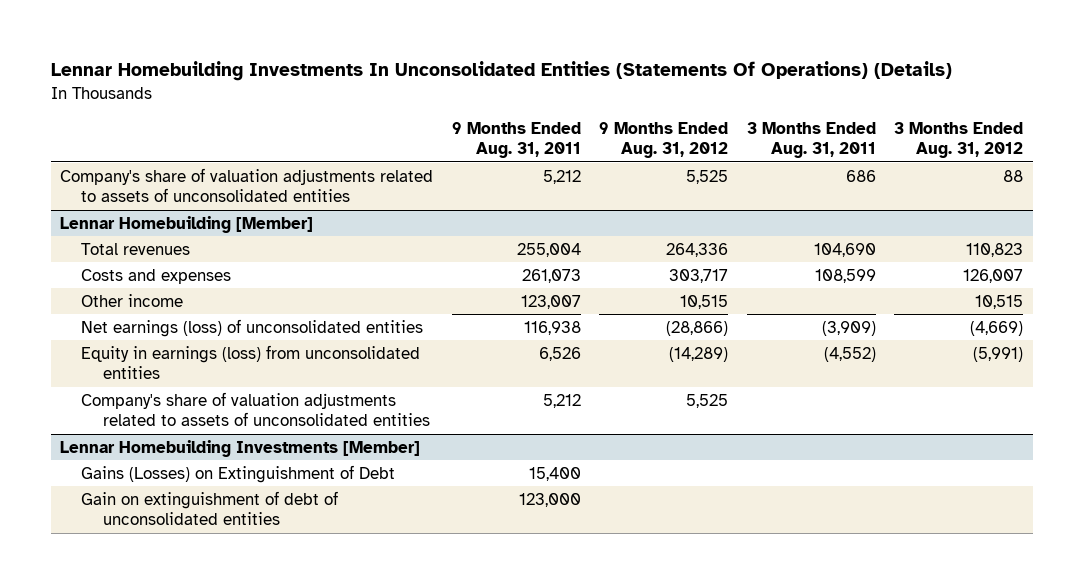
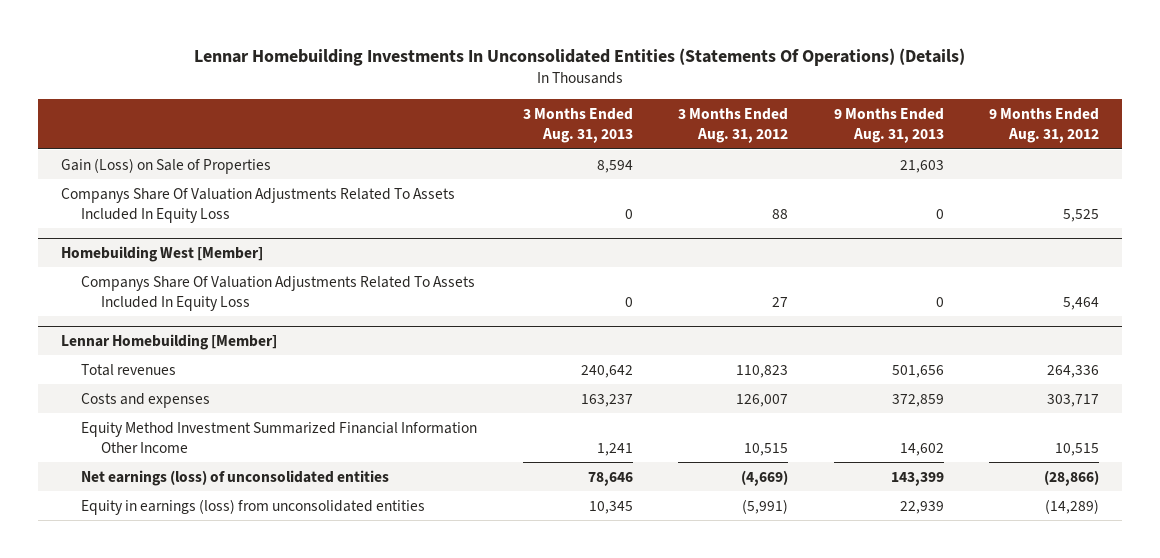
[451,121,581,159] 9 Months Ended Aug. 31, 2011 -> none
[746,121,876,159] 3 Months Ended Aug. 31, 2011 -> none
none -> [522,107,633,144] 3 Months Ended Aug. 31, 2013
none -> [833,107,944,144] 9 Months Ended Aug. 31, 2013
none -> [60,157,271,174] Gain (Loss) on Sale of Properties
[60,167,434,203] Company's share of valuation adjustments related to assets of unconsolidated entities -> [60,187,455,224] Companys Share Of Valuation Adjustments Related To Assets Included In Equity Loss
none -> [60,245,263,262] Homebuilding West [Member]
none -> [80,275,475,312] Companys Share Of Valuation Adjustments Related To Assets Included In Equity Loss
[81,293,184,307] Other income -> [80,421,477,454] Equity Method Investment Summarized Financial Information Other Income
[81,391,430,427] Company's share of valuation adjustments related to assets of unconsolidated entities -> none
[60,439,421,457] Lennar Homebuilding Investments [Member] -> none
[81,464,396,483] Gains (Losses) on Extinguishment of Debt -> none
[81,490,339,526] Gain on extinguishment of debt of unconsolidated entities -> none

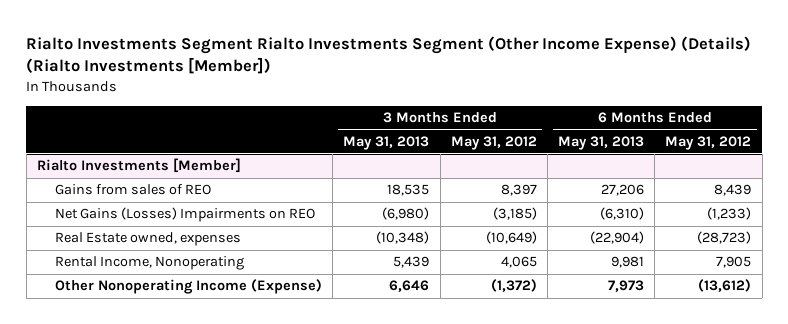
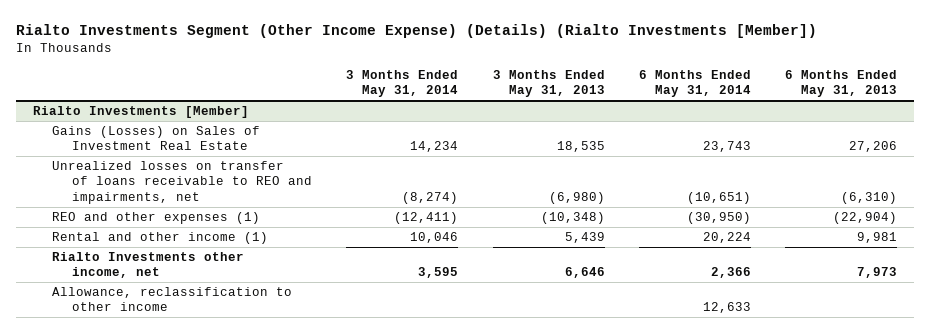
[26,35,752,75] Rialto Investments Segment Rialto Investments Segment (Other Income Expense) (Details) (Rialto Investments [Member]) -> [15,24,817,39] Rialto Investments Segment (Other Income Expense) (Details) (Rialto Investments [Member])
[450,135,537,150] May 31, 2012 -> none
[665,135,752,150] May 31, 2012 -> none
none -> [346,69,459,98] 3 Months Ended May 31, 2014
none -> [638,69,751,98] 6 Months Ended May 31, 2014
[55,184,212,196] Gains from sales of REO -> [52,126,261,151] Gains (Losses) on Sales of Investment Real Estate
[55,207,316,223] Net Gains (Losses) Impairments on REO -> [52,161,313,204] Unrealized losses on transfer of loans receivable to REO and impairments, net
[55,232,242,247] Real Estate owned, expenses -> [52,212,261,225] REO and other expenses (1)
[55,256,245,271] Rental Income, Nonoperating -> [52,232,269,245] Rental and other income (1)
[55,279,323,295] Other Nonoperating Income (Expense) -> [52,252,245,279] Rialto Investments other income, net
none -> [52,287,293,312] Allowance, reclassification to other income

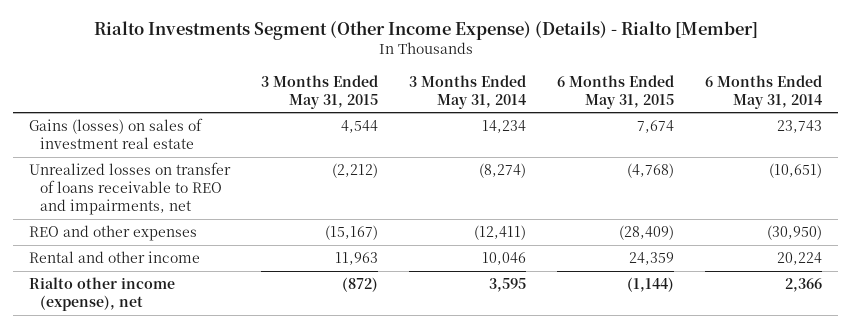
[15,24,817,39] Rialto Investments Segment (Other Income Expense) (Details) (Rialto Investments [Member]) -> [93,21,758,41] Rialto Investments Segment (Other Income Expense) (Details) - Rialto [Member]
[492,69,605,98] 3 Months Ended May 31, 2013 -> none
[784,69,897,98] 6 Months Ended May 31, 2013 -> none
none -> [260,74,378,109] 3 Months Ended May 31, 2015
none -> [557,74,675,109] 6 Months Ended May 31, 2015
[32,106,249,119] Rialto Investments [Member] -> none
[52,126,261,151] Gains (Losses) on Sales of Investment Real Estate -> [28,118,203,150] Gains (losses) on sales of investment real estate
[52,287,293,312] Allowance, reclassification to other income -> none
[52,212,261,225] REO and other expenses (1) -> [28,225,197,242] REO and other expenses
[52,232,269,245] Rental and other income (1) -> [28,251,200,264] Rental and other income
[52,252,245,279] Rialto Investments other income, net -> [28,277,175,312] Rialto other income (expense), net

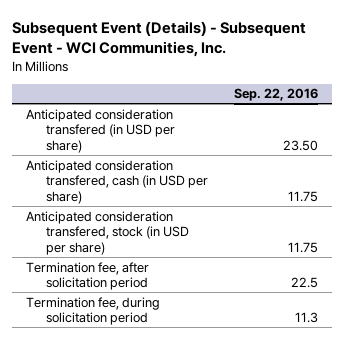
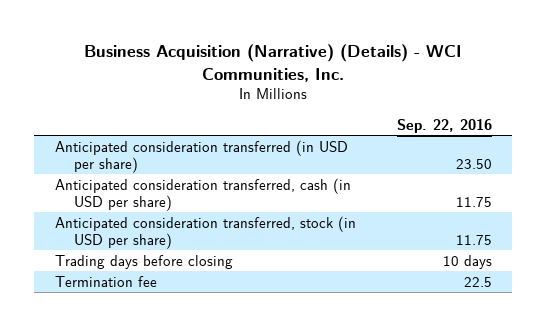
[12,20,307,57] Subsequent Event (Details) - Subsequent Event - WCI Communities, Inc. -> [84,44,463,82] Business Acquisition (Narrative) (Details) - WCI Communities, Inc.
[25,296,160,326] Termination fee, during solicitation period -> none
[25,108,175,153] Anticipated consideration transfered (in USD per share) -> [54,139,348,173] Anticipated consideration transferred (in USD per share)
[25,159,208,204] Anticipated consideration transfered, cash (in USD per share) -> [54,177,351,211] Anticipated consideration transferred, cash (in USD per share)
[25,210,189,255] Anticipated consideration transfered, stock (in USD per share) -> [54,215,356,249] Anticipated consideration transferred, stock (in USD per share)
none -> [54,254,233,269] Trading days before closing
[25,261,149,291] Termination fee, after solicitation period -> [54,275,157,287] Termination fee

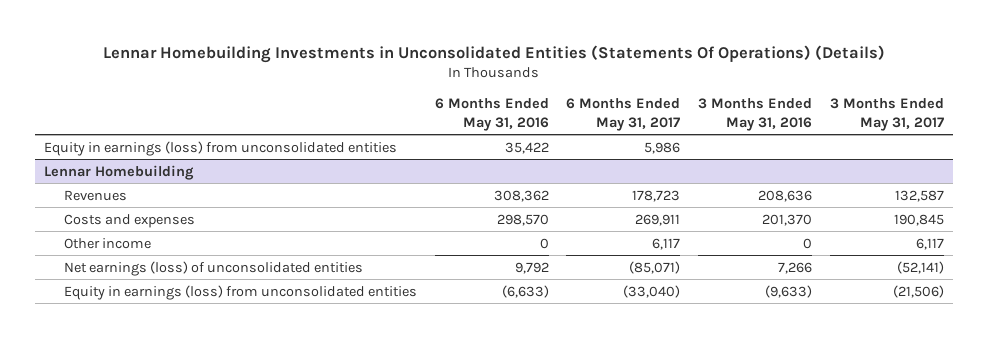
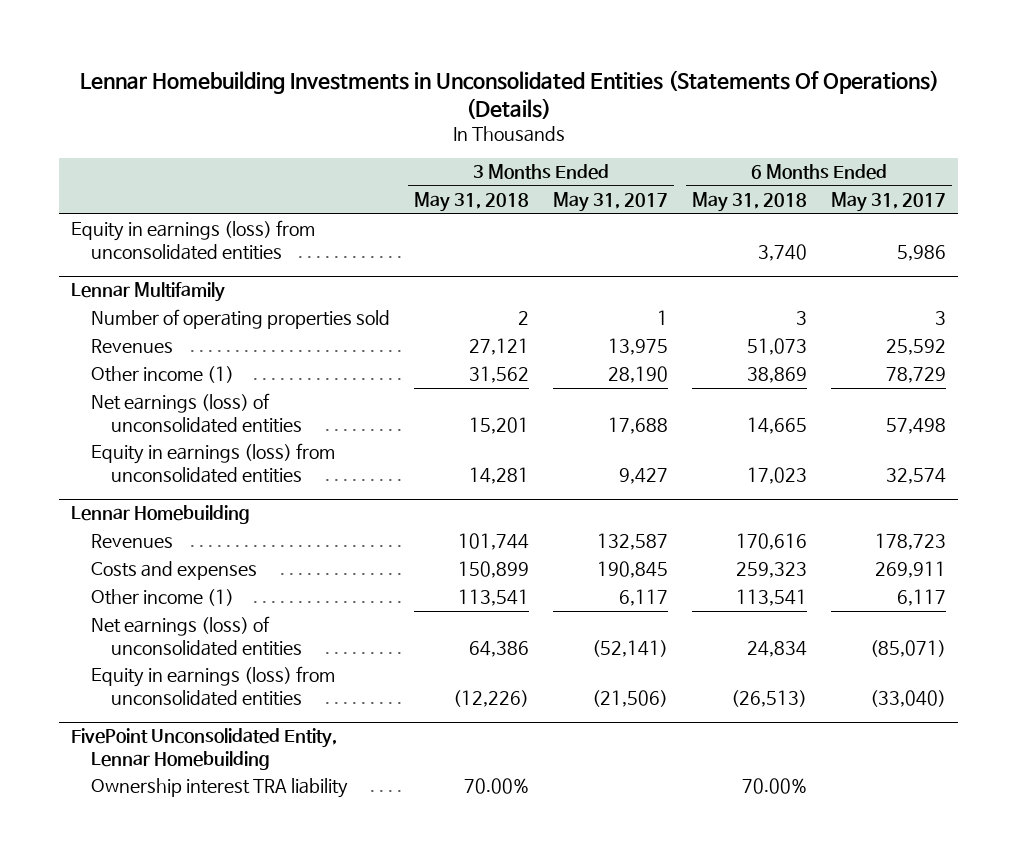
[434,98,549,131] 6 Months Ended May 31, 2016 -> none
[698,98,813,131] 3 Months Ended May 31, 2016 -> none
none -> [414,192,530,213] May 31, 2018
none -> [692,192,808,213] May 31, 2018
none -> [71,282,226,303] Lennar Multifamily
none -> [91,309,391,330] Number of operating properties sold
none -> [91,339,174,354] Revenues
none -> [91,366,235,384] Other income (1)
none -> [91,393,303,433] Net earnings (loss) of unconsolidated entities
none -> [91,443,336,483] Equity in earnings (loss) from unconsolidated entities
[63,237,151,249] Other income -> [91,589,235,607] Other income (1)
none -> [71,728,338,770] FivePoint Unconsolidated Entity, Lennar Homebuilding
none -> [91,778,349,799] Ownership interest TRA liability

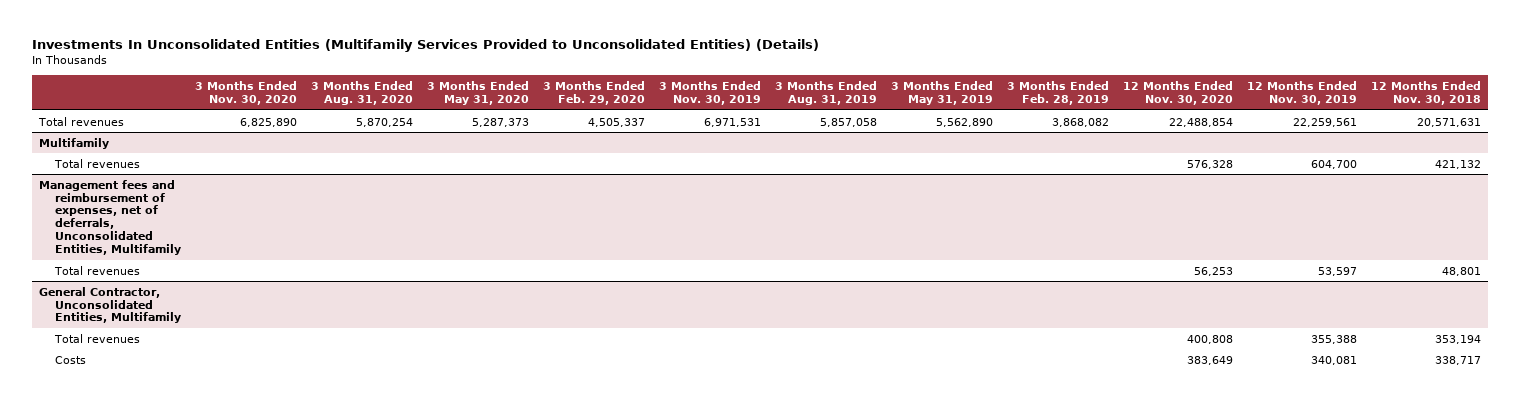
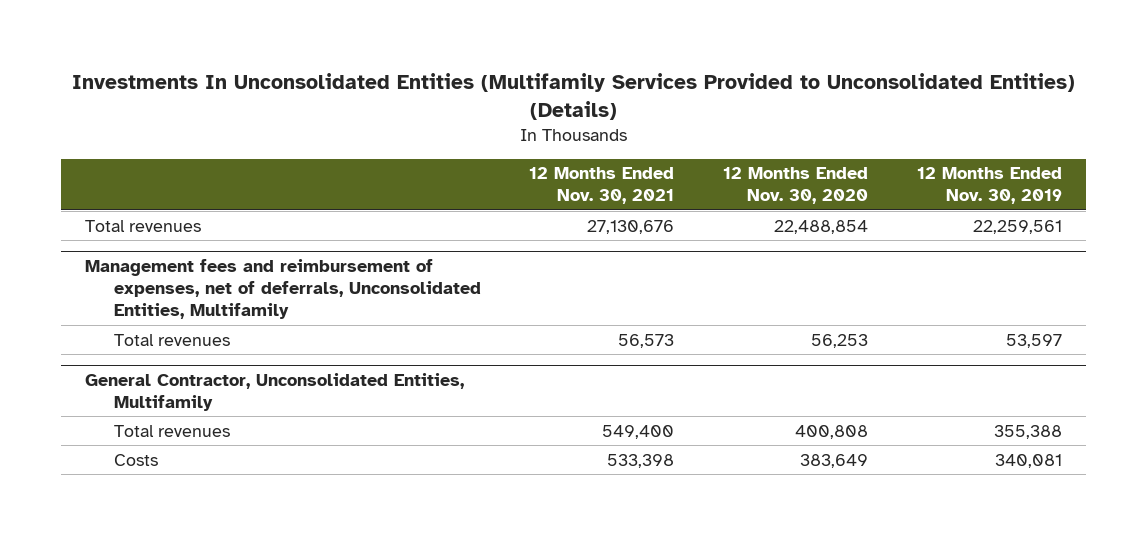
[195,81,298,105] 3 Months Ended Nov. 30, 2020 -> none
[311,81,414,105] 3 Months Ended Aug. 31, 2020 -> none
[427,81,530,105] 3 Months Ended May 31, 2020 -> none
[543,81,646,105] 3 Months Ended Feb. 29, 2020 -> none
[659,81,762,105] 3 Months Ended Nov. 30, 2019 -> none
[775,81,878,105] 3 Months Ended Aug. 31, 2019 -> none
[891,81,994,105] 3 Months Ended May 31, 2019 -> none
[1007,81,1110,105] 3 Months Ended Feb. 28, 2019 -> none
[1371,81,1482,105] 12 Months Ended Nov. 30, 2018 -> none
none -> [529,167,675,205] 12 Months Ended Nov. 30, 2021
[39,137,110,149] Multifamily -> none
[54,158,141,168] Total revenues -> none

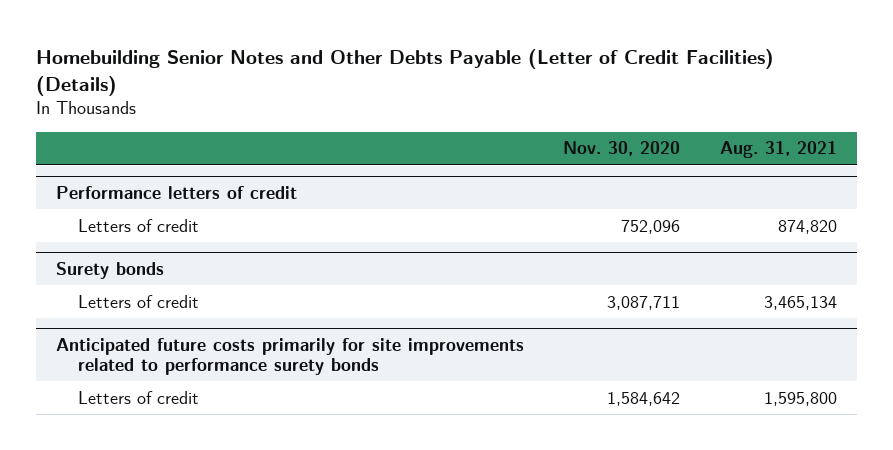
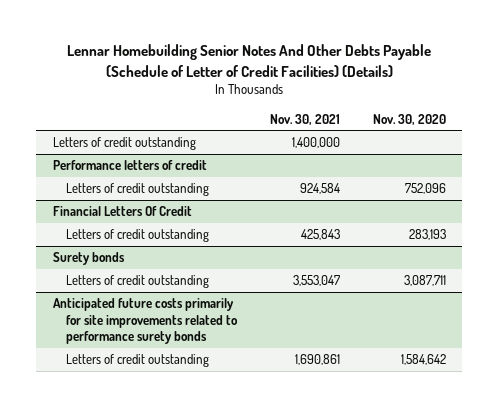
[36,48,775,96] Homebuilding Senior Notes and Other Debts Payable (Letter of Credit Facilities) (Details) -> [67,44,432,77] Lennar Homebuilding Senior Notes And Other Debts Payable (Schedule of Letter of Credit Facilities) (Details)
[719,141,837,159] Aug. 31, 2021 -> none
none -> [269,113,340,125] Nov. 30, 2021
none -> [52,137,196,151] Letters of credit outstanding
[77,218,199,232] Letters of credit -> [65,183,209,197] Letters of credit outstanding
none -> [52,206,192,217] Financial Letters Of Credit
none -> [65,229,209,243] Letters of credit outstanding
[77,294,199,308] Letters of credit -> [65,275,209,289] Letters of credit outstanding
[77,390,199,404] Letters of credit -> [65,354,209,368] Letters of credit outstanding

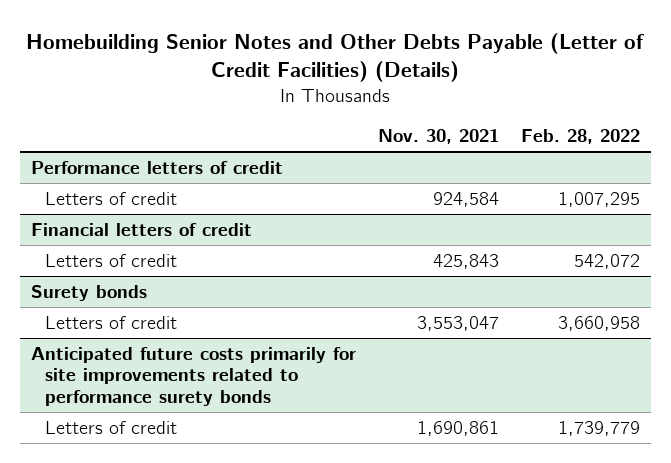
[67,44,432,77] Lennar Homebuilding Senior Notes And Other Debts Payable (Schedule of Letter of Credit Facilities) (Details) -> [26,32,645,83] Homebuilding Senior Notes and Other Debts Payable (Letter of Credit Facilities) (Details)
[372,113,446,125] Nov. 30, 2020 -> none
none -> [520,129,640,145] Feb. 28, 2022
[52,137,196,151] Letters of credit outstanding -> none
[65,183,209,197] Letters of credit outstanding -> [45,191,178,205] Letters of credit
[52,206,192,217] Financial Letters Of Credit -> [31,222,253,236] Financial letters of credit
[65,229,209,243] Letters of credit outstanding -> [45,253,178,267] Letters of credit
[65,275,209,289] Letters of credit outstanding -> [45,315,178,329] Letters of credit
[65,354,209,368] Letters of credit outstanding -> [45,420,178,434] Letters of credit

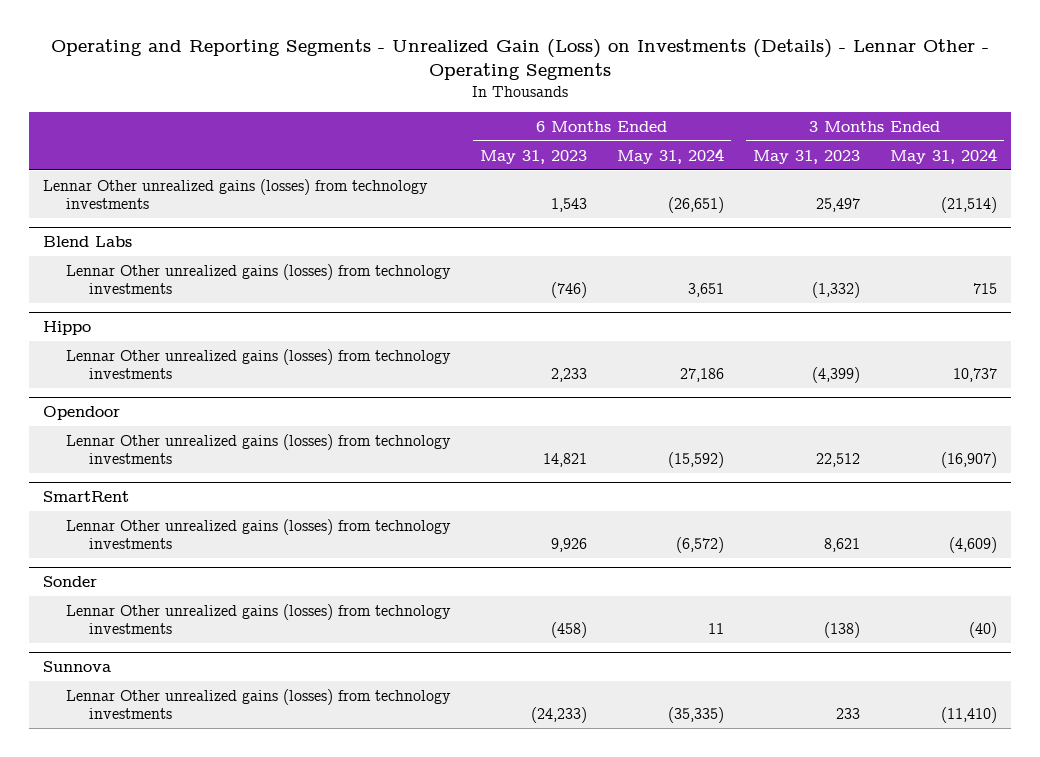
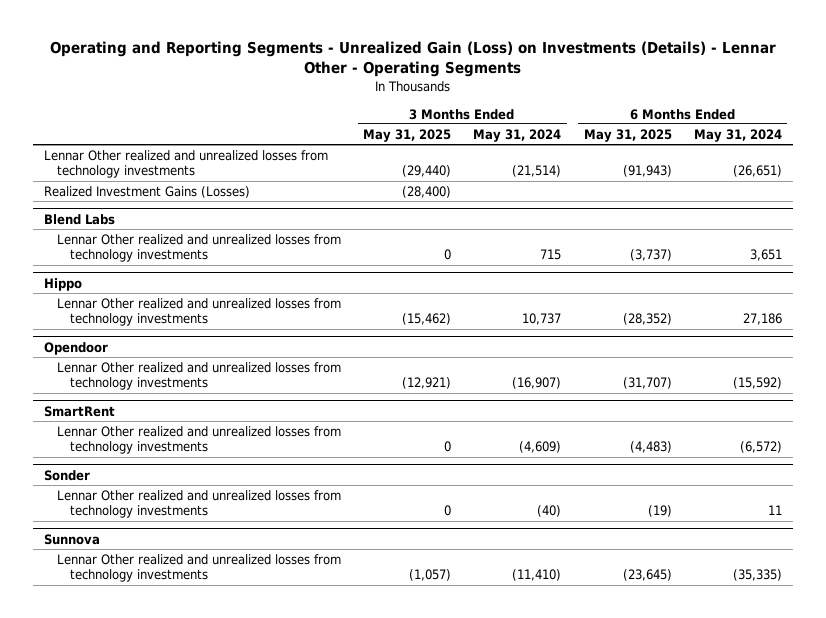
[480,149,588,164] May 31, 2023 -> none
[753,149,861,164] May 31, 2023 -> none
none -> [363,128,452,142] May 31, 2025
none -> [583,128,672,142] May 31, 2025
[43,178,429,209] Lennar Other unrealized gains (losses) from technology investments -> [44,149,329,179] Lennar Other realized and unrealized losses from technology investments
none -> [44,185,251,198] Realized Investment Gains (Losses)
[65,263,451,294] Lennar Other unrealized gains (losses) from technology investments -> [57,233,342,263] Lennar Other realized and unrealized losses from technology investments
[65,348,451,379] Lennar Other unrealized gains (losses) from technology investments -> [57,297,342,327] Lennar Other realized and unrealized losses from technology investments
[65,433,451,464] Lennar Other unrealized gains (losses) from technology investments -> [57,361,342,391] Lennar Other realized and unrealized losses from technology investments
[65,518,451,549] Lennar Other unrealized gains (losses) from technology investments -> [57,425,342,455] Lennar Other realized and unrealized losses from technology investments
[65,603,451,634] Lennar Other unrealized gains (losses) from technology investments -> [57,489,342,519] Lennar Other realized and unrealized losses from technology investments
[65,688,451,719] Lennar Other unrealized gains (losses) from technology investments -> [57,553,342,583] Lennar Other realized and unrealized losses from technology investments

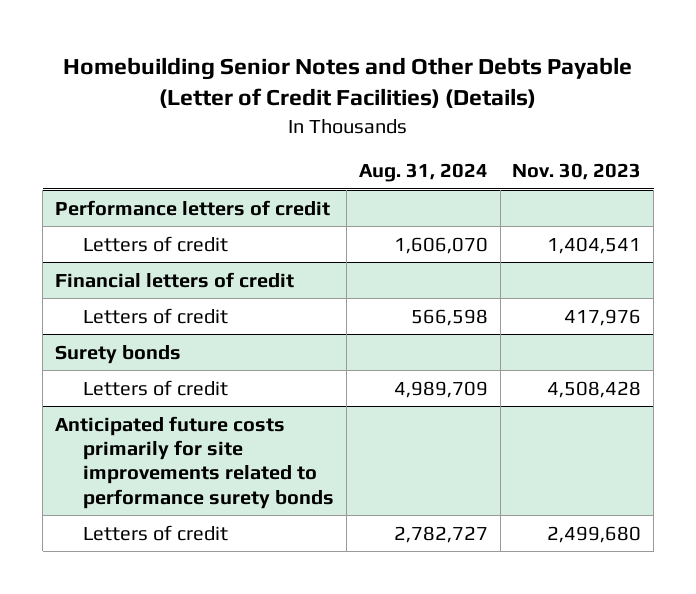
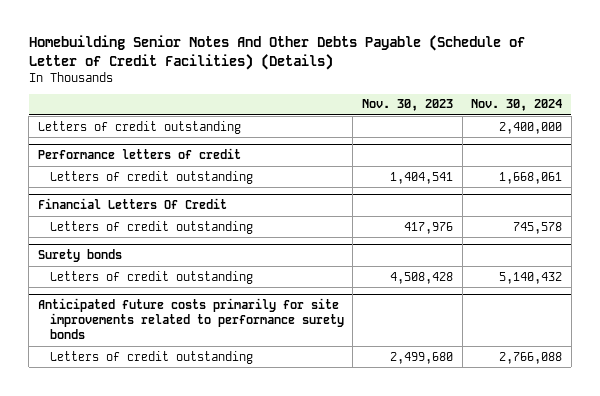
[63,57,633,109] Homebuilding Senior Notes and Other Debts Payable (Letter of Credit Facilities) (Details) -> [28,35,525,70] Homebuilding Senior Notes And Other Debts Payable (Schedule of Letter of Credit Facilities) (Details)
[358,163,488,183] Aug. 31, 2024 -> none
none -> [471,99,563,112] Nov. 30, 2024
none -> [37,120,241,134] Letters of credit outstanding
[83,235,229,252] Letters of credit -> [49,170,253,184] Letters of credit outstanding
[55,271,295,288] Financial letters of credit -> [37,198,227,210] Financial Letters Of Credit
[83,307,229,324] Letters of credit -> [49,220,253,234] Letters of credit outstanding
[83,379,229,396] Letters of credit -> [49,270,253,284] Letters of credit outstanding
[83,524,229,541] Letters of credit -> [49,350,253,364] Letters of credit outstanding

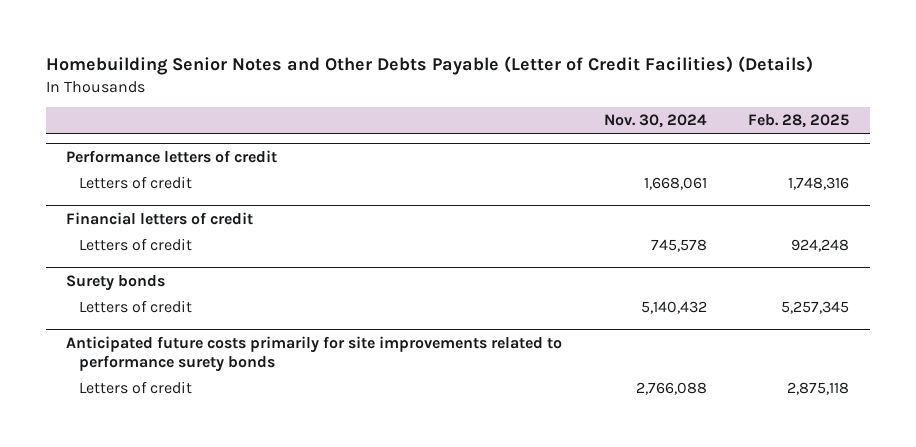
[28,35,525,70] Homebuilding Senior Notes And Other Debts Payable (Schedule of Letter of Credit Facilities) (Details) -> [45,56,813,76] Homebuilding Senior Notes and Other Debts Payable (Letter of Credit Facilities) (Details)
[361,99,453,112] Nov. 30, 2023 -> none
none -> [748,114,850,129] Feb. 28, 2025
[37,120,241,134] Letters of credit outstanding -> none
[49,170,253,184] Letters of credit outstanding -> [78,176,192,190] Letters of credit
[37,198,227,210] Financial Letters Of Credit -> [66,211,254,225] Financial letters of credit
[49,220,253,234] Letters of credit outstanding -> [78,238,192,252] Letters of credit
[49,270,253,284] Letters of credit outstanding -> [78,300,192,314] Letters of credit
[49,350,253,364] Letters of credit outstanding -> [78,381,192,395] Letters of credit

